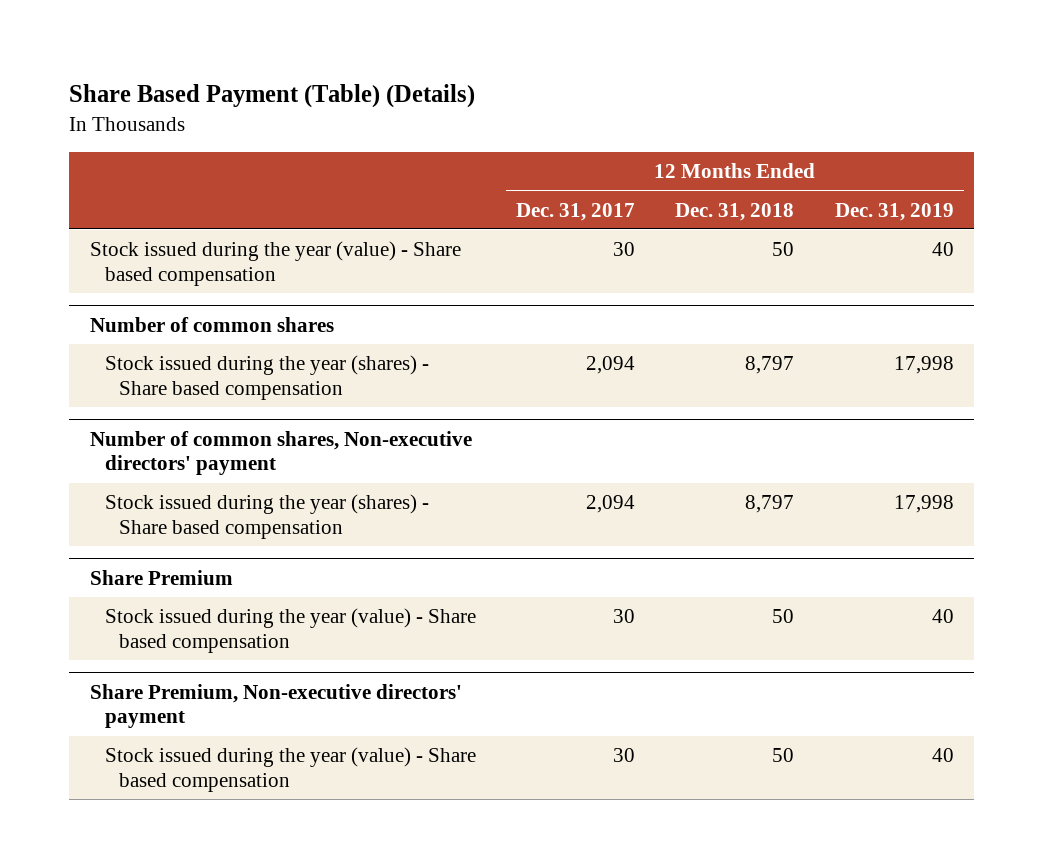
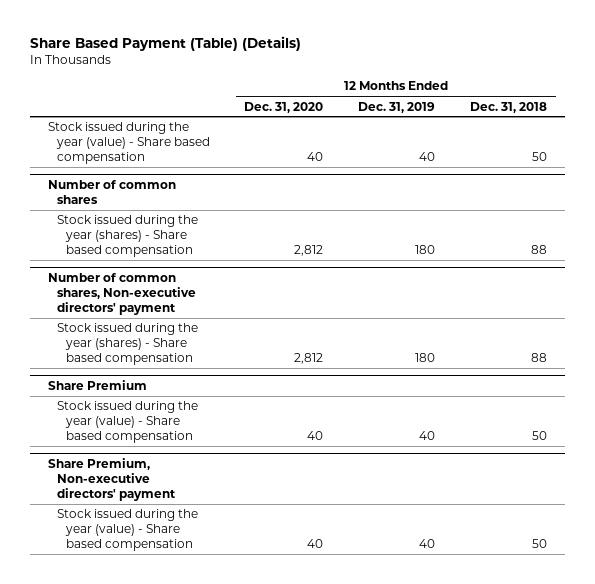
[515,202,635,221] Dec. 31, 2017 -> none
none -> [244,101,324,113] Dec. 31, 2020
[745,356,795,375] 8,797 -> [531,245,548,255] 88
[893,356,954,375] 17,998 -> [415,245,436,255] 180
[745,495,795,514] 8,797 -> [531,353,548,363] 88
[893,495,954,514] 17,998 -> [415,353,436,363] 180

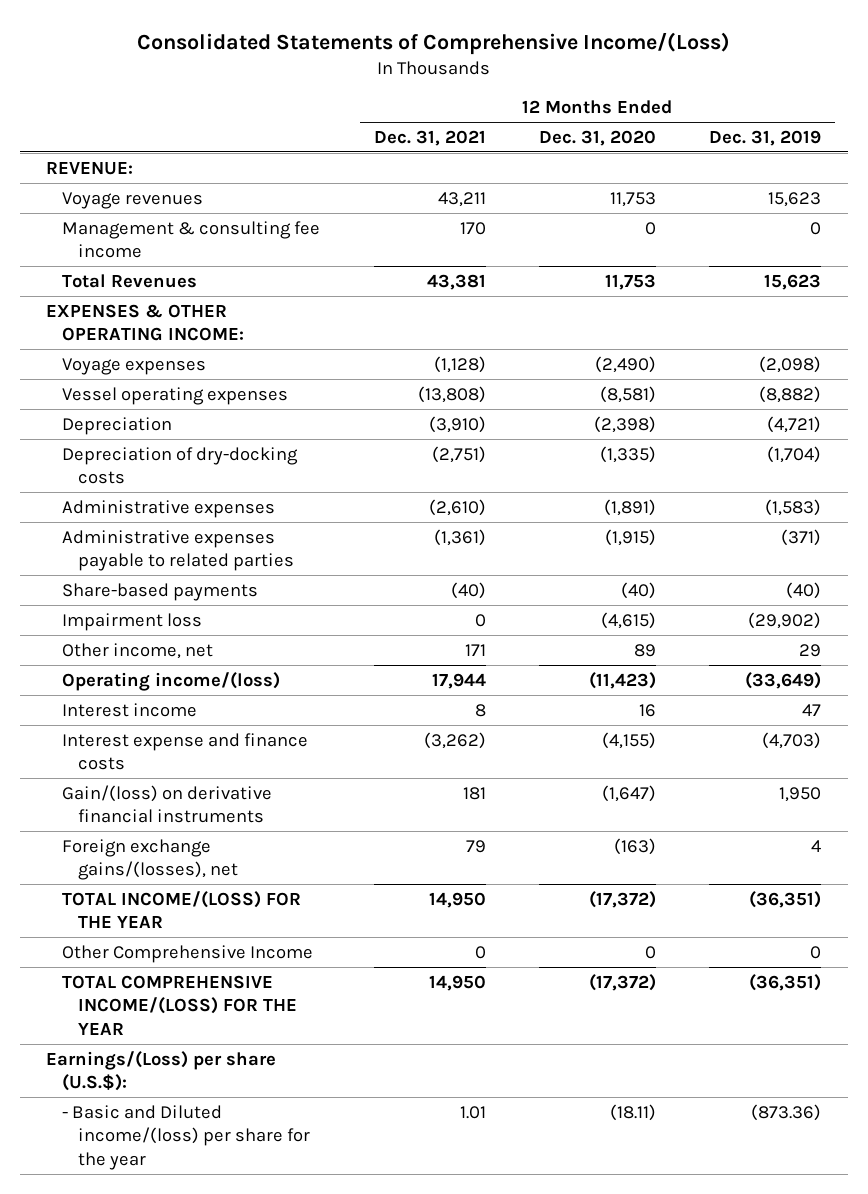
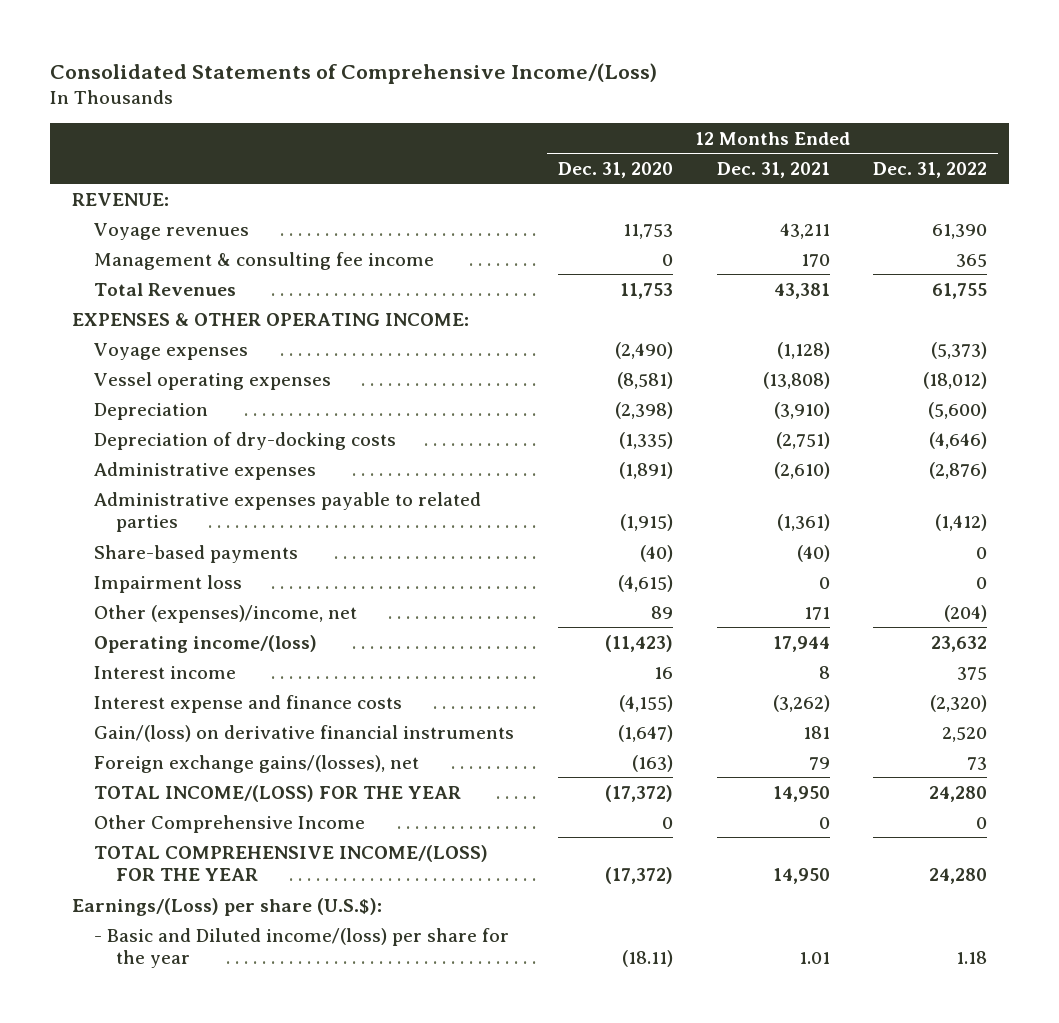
[709,129,822,146] Dec. 31, 2019 -> none
none -> [873,161,988,178] Dec. 31, 2022
[62,642,214,659] Other income, net -> [93,604,357,623] Other (expenses)/income, net

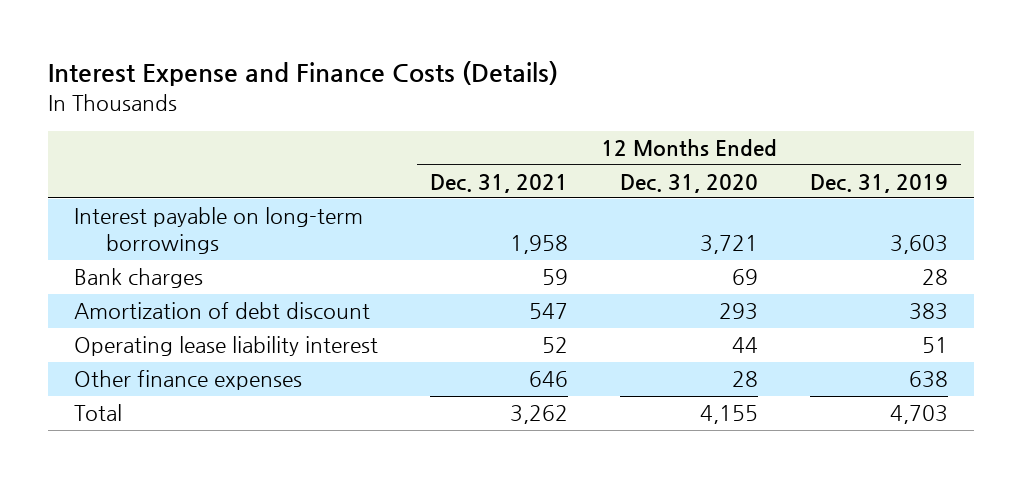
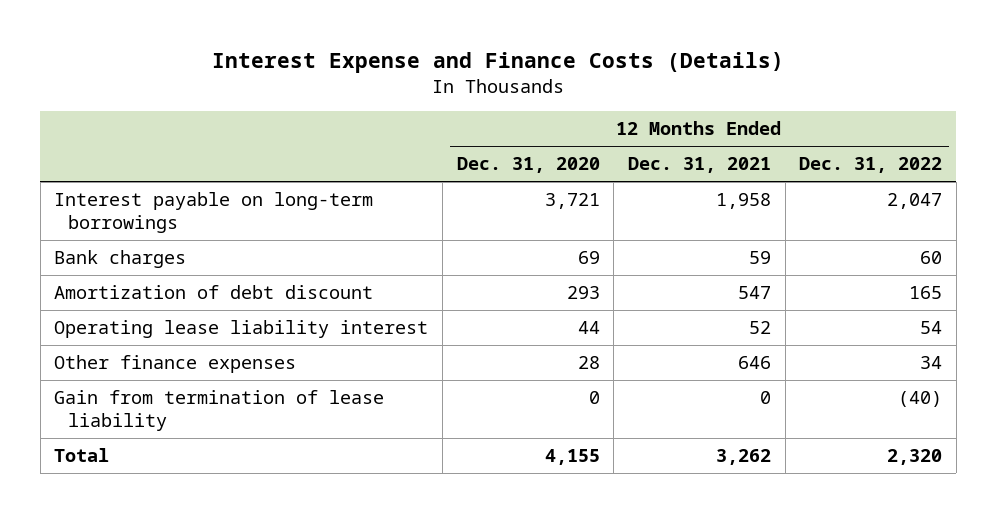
[810,173,949,193] Dec. 31, 2019 -> none
none -> [799,157,943,174] Dec. 31, 2022
none -> [54,390,385,432] Gain from termination of lease liability

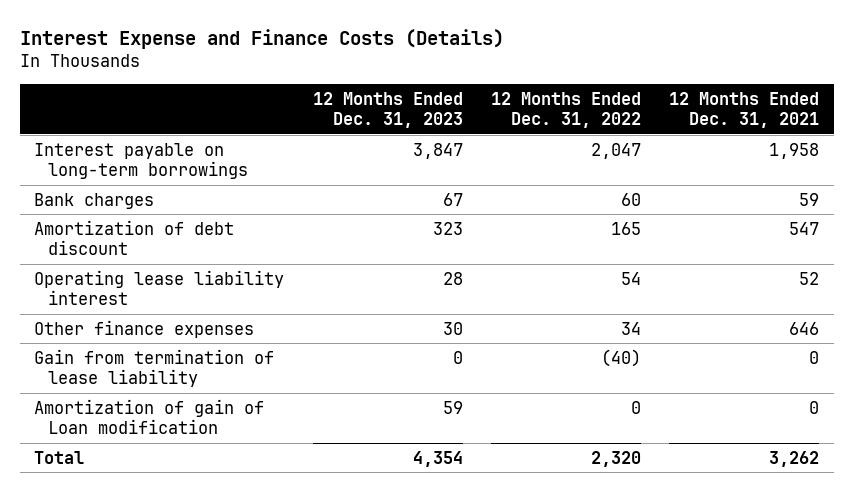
[456,157,600,174] Dec. 31, 2020 -> none
none -> [312,91,463,129] 12 Months Ended Dec. 31, 2023
none -> [34,398,265,435] Amortization of gain of Loan modification

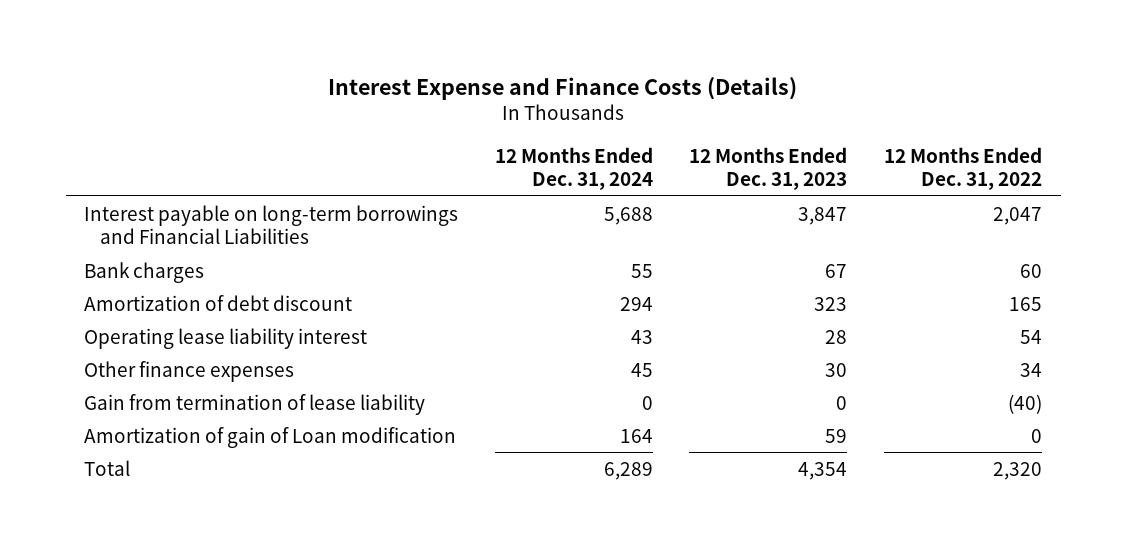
[669,91,820,129] 12 Months Ended Dec. 31, 2021 -> none
none -> [494,146,653,191] 12 Months Ended Dec. 31, 2024
[34,142,248,180] Interest payable on long-term borrowings -> [84,204,459,244] Interest payable on long-term borrowings and Financial Liabilities

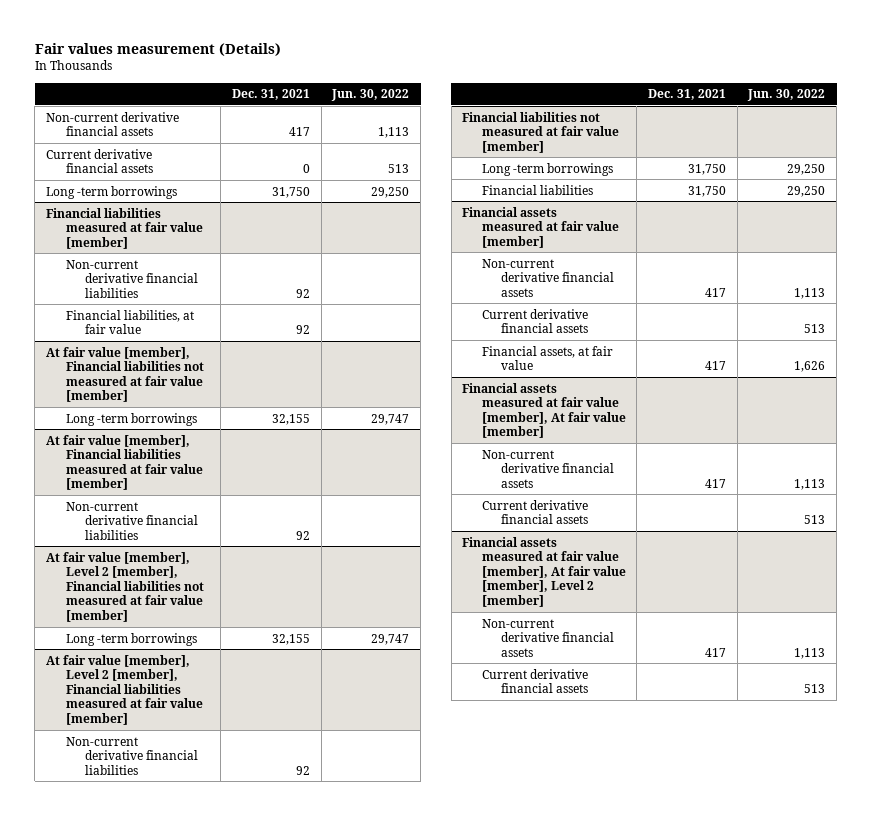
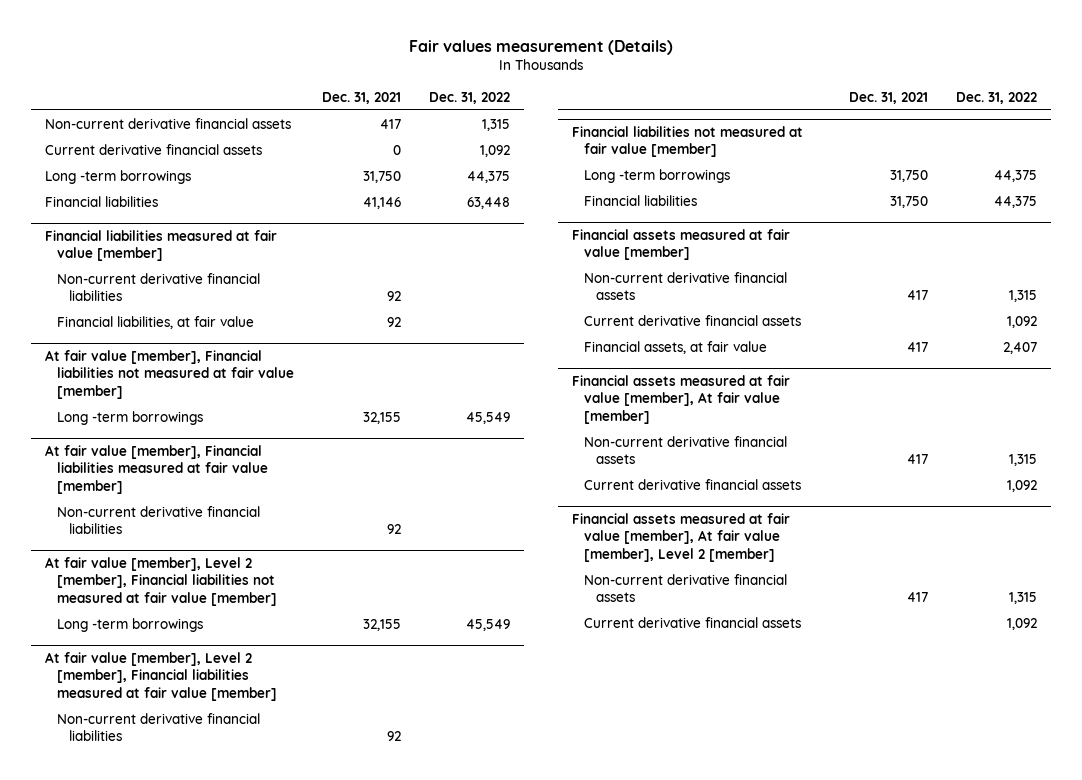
[331,89,410,102] Jun. 30, 2022 -> none
none -> [428,91,510,104] Dec. 31, 2022
none -> [44,195,158,207] Financial liabilities

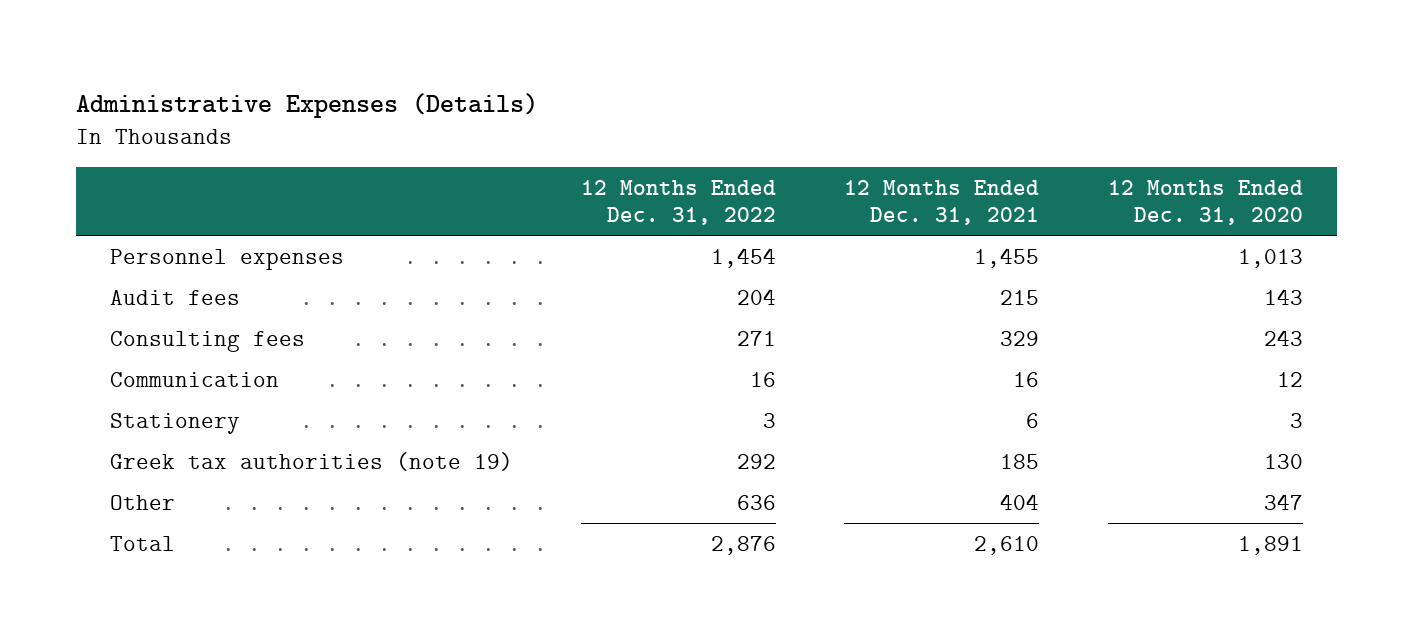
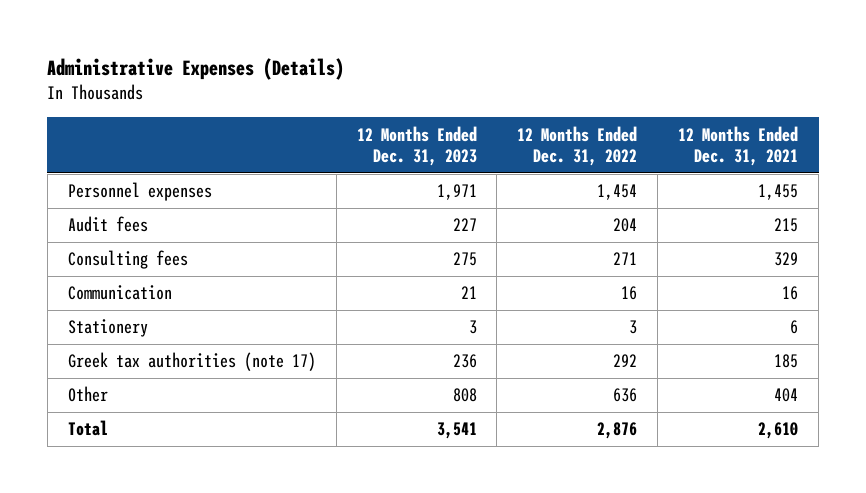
[1107,179,1303,225] 12 Months Ended Dec. 31, 2020 -> none
none -> [356,125,477,166] 12 Months Ended Dec. 31, 2023
[109,451,513,471] Greek tax authorities (note 19) -> [67,352,316,372] Greek tax authorities (note 17)

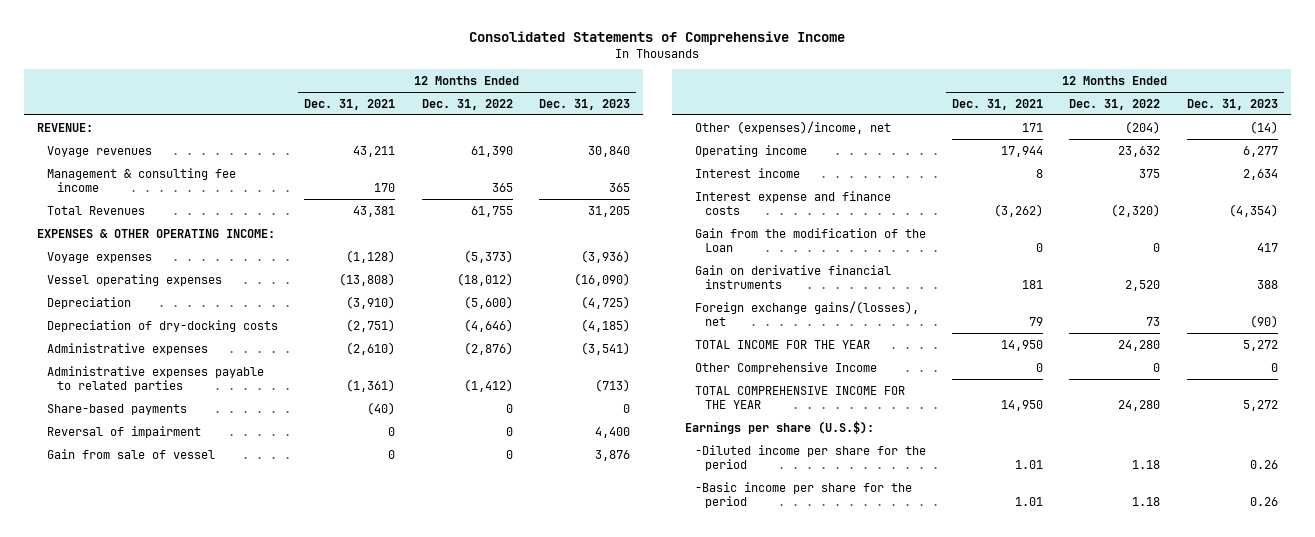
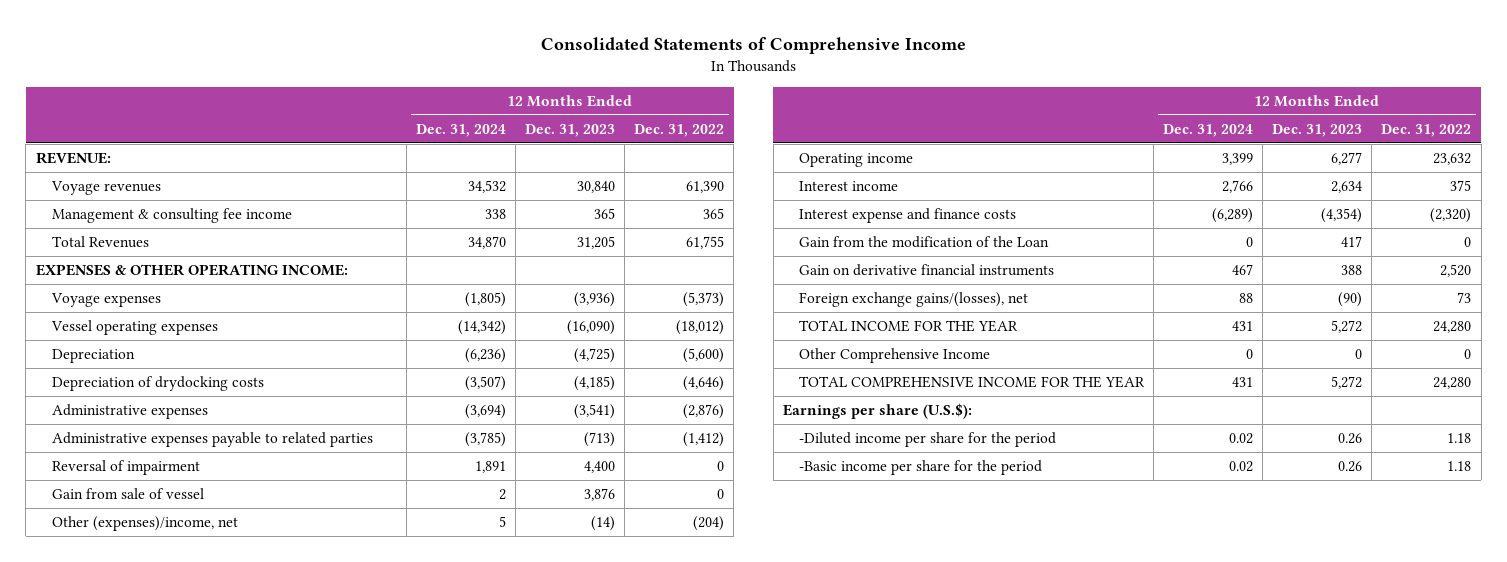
[304,98,396,110] Dec. 31, 2021 -> none
none -> [416,123,507,137] Dec. 31, 2024
[47,319,279,332] Depreciation of dry-docking costs -> [52,375,265,391] Depreciation of drydocking costs
[47,403,188,415] Share-based payments -> none

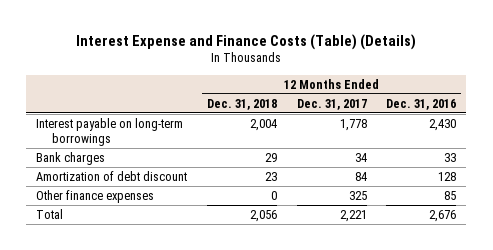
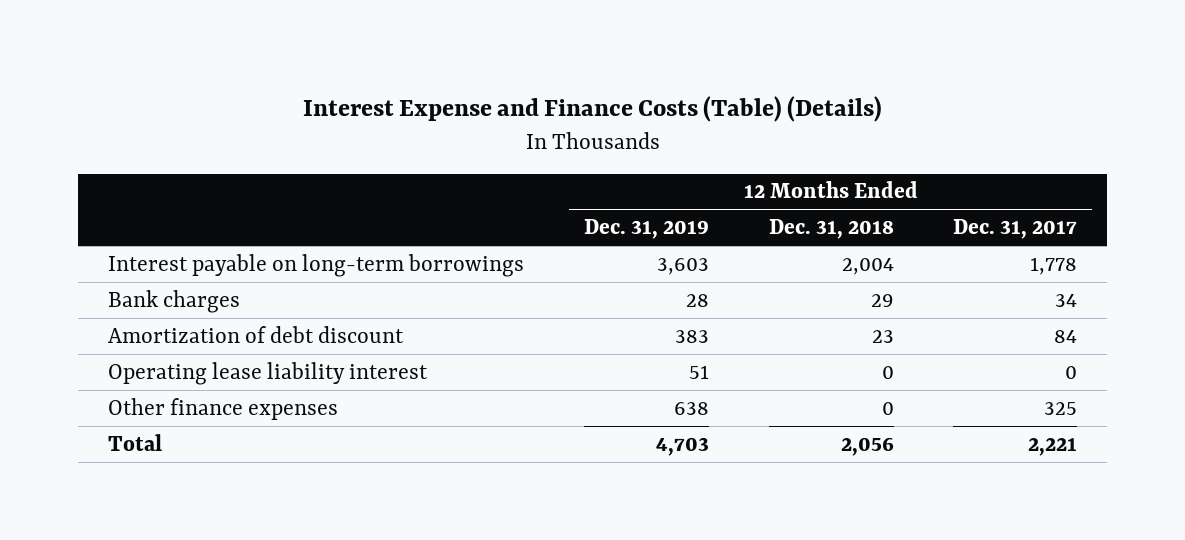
[386,98,457,110] Dec. 31, 2016 -> none
none -> [583,219,709,240] Dec. 31, 2019
none -> [107,361,428,385] Operating lease liability interest

